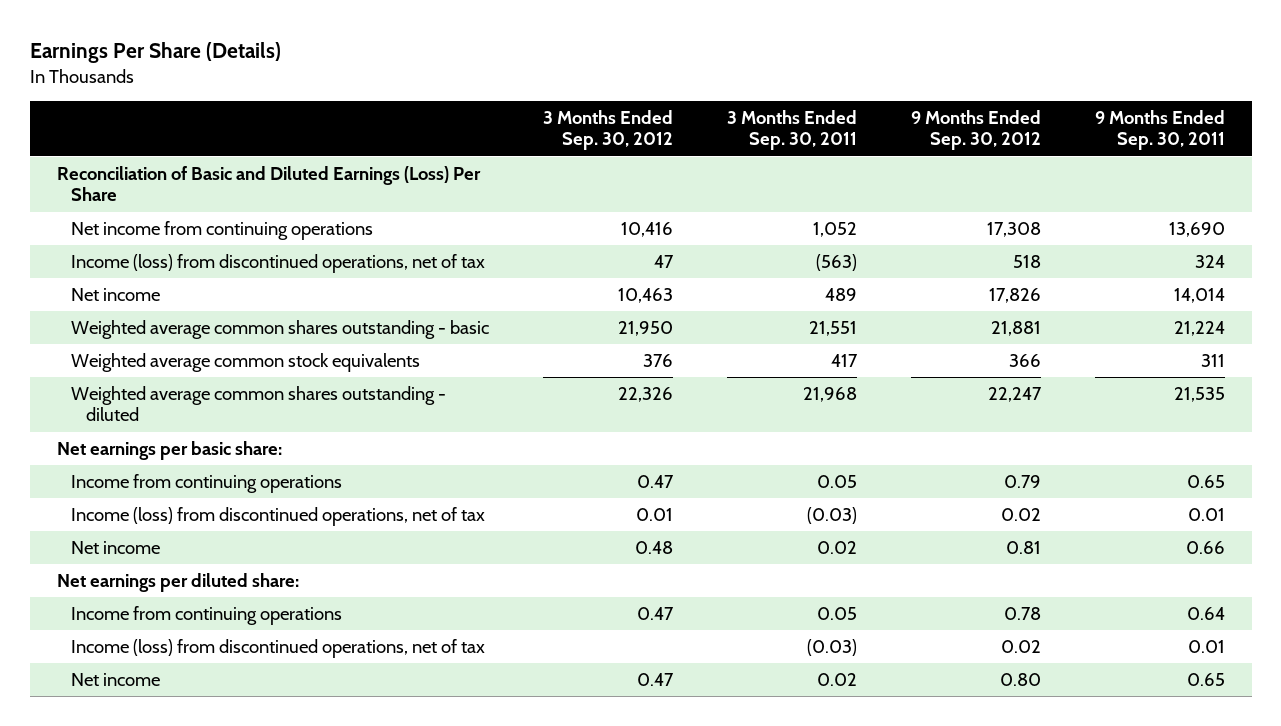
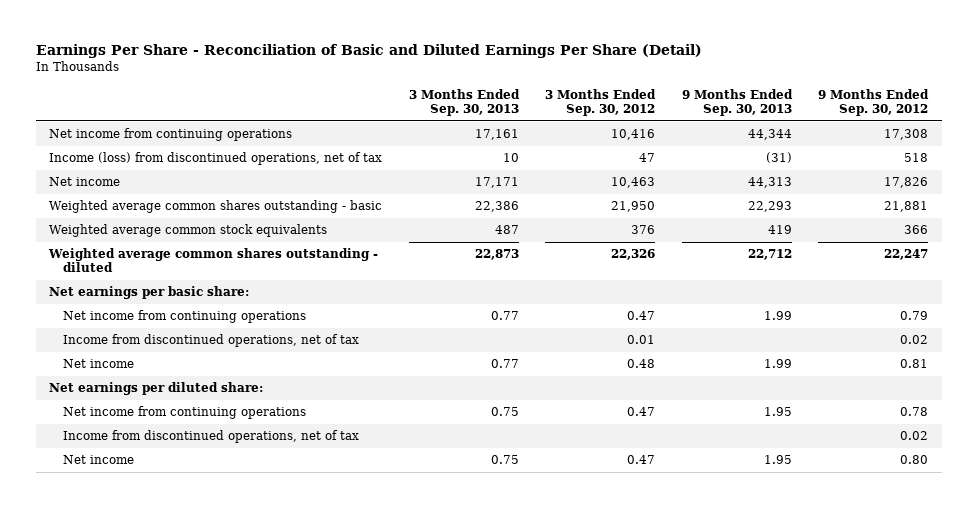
[29,42,281,64] Earnings Per Share (Details) -> [35,43,702,58] Earnings Per Share - Reconciliation of Basic and Diluted Earnings Per Share (Detail)
[726,109,857,151] 3 Months Ended Sep. 30, 2011 -> none
[1094,109,1225,151] 9 Months Ended Sep. 30, 2011 -> none
none -> [408,89,520,117] 3 Months Ended Sep. 30, 2013
none -> [681,89,793,117] 9 Months Ended Sep. 30, 2013
[56,165,481,202] Reconciliation of Basic and Diluted Earnings (Loss) Per Share -> none
[71,473,343,493] Income from continuing operations -> [62,310,306,324] Net income from continuing operations
[71,506,486,526] Income (loss) from discontinued operations, net of tax -> [62,334,359,348] Income from discontinued operations, net of tax
[71,605,343,625] Income from continuing operations -> [62,406,306,420] Net income from continuing operations
[71,638,486,658] Income (loss) from discontinued operations, net of tax -> [62,430,359,444] Income from discontinued operations, net of tax

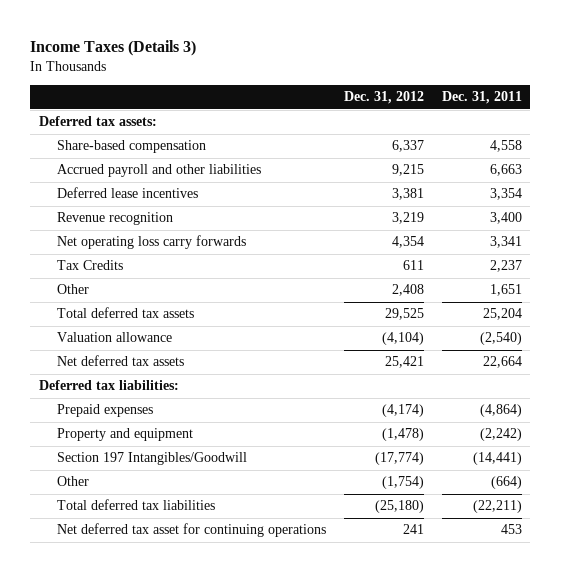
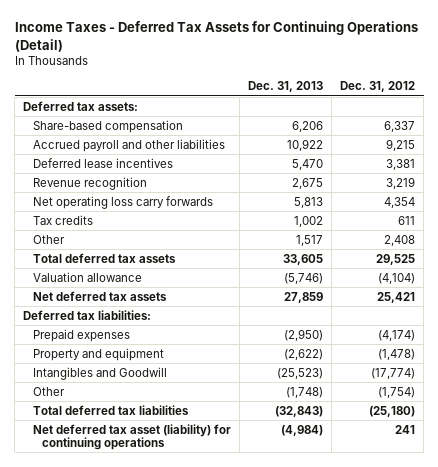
[30,40,197,57] Income Taxes (Details 3) -> [14,21,418,53] Income Taxes - Deferred Tax Assets for Continuing Operations (Detail)
[441,91,522,105] Dec. 31, 2011 -> none
none -> [247,81,323,93] Dec. 31, 2013
[56,260,123,271] Tax Credits -> [32,214,93,225] Tax credits
[56,452,247,466] Section 197 Intangibles/Goodwill -> [32,366,167,380] Intangibles and Goodwill
[56,523,326,538] Net deferred tax asset for continuing operations -> [32,423,231,451] Net deferred tax asset (liability) for continuing operations

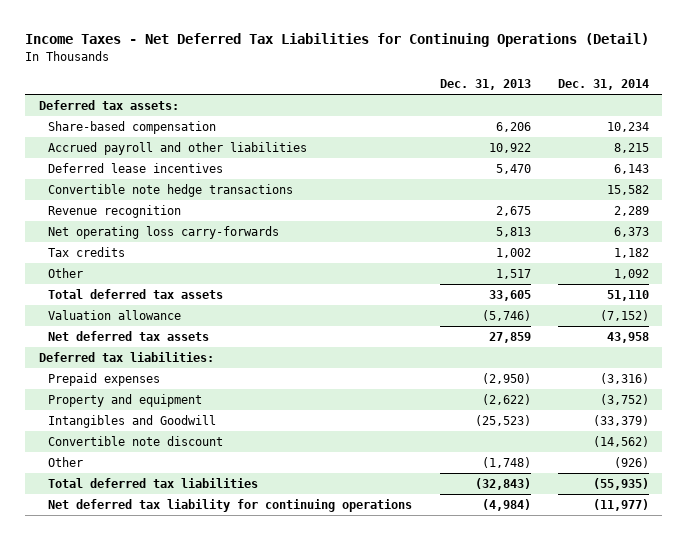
[14,21,418,53] Income Taxes - Deferred Tax Assets for Continuing Operations (Detail) -> [25,33,650,48] Income Taxes - Net Deferred Tax Liabilities for Continuing Operations (Detail)
[339,81,415,93] Dec. 31, 2012 -> none
none -> [557,78,649,90] Dec. 31, 2014
none -> [48,184,294,198] Convertible note hedge transactions
[32,195,213,209] Net operating loss carry forwards -> [48,226,280,240] Net operating loss carry-forwards
none -> [48,436,224,447] Convertible note discount
[32,423,231,451] Net deferred tax asset (liability) for continuing operations -> [48,499,413,513] Net deferred tax liability for continuing operations

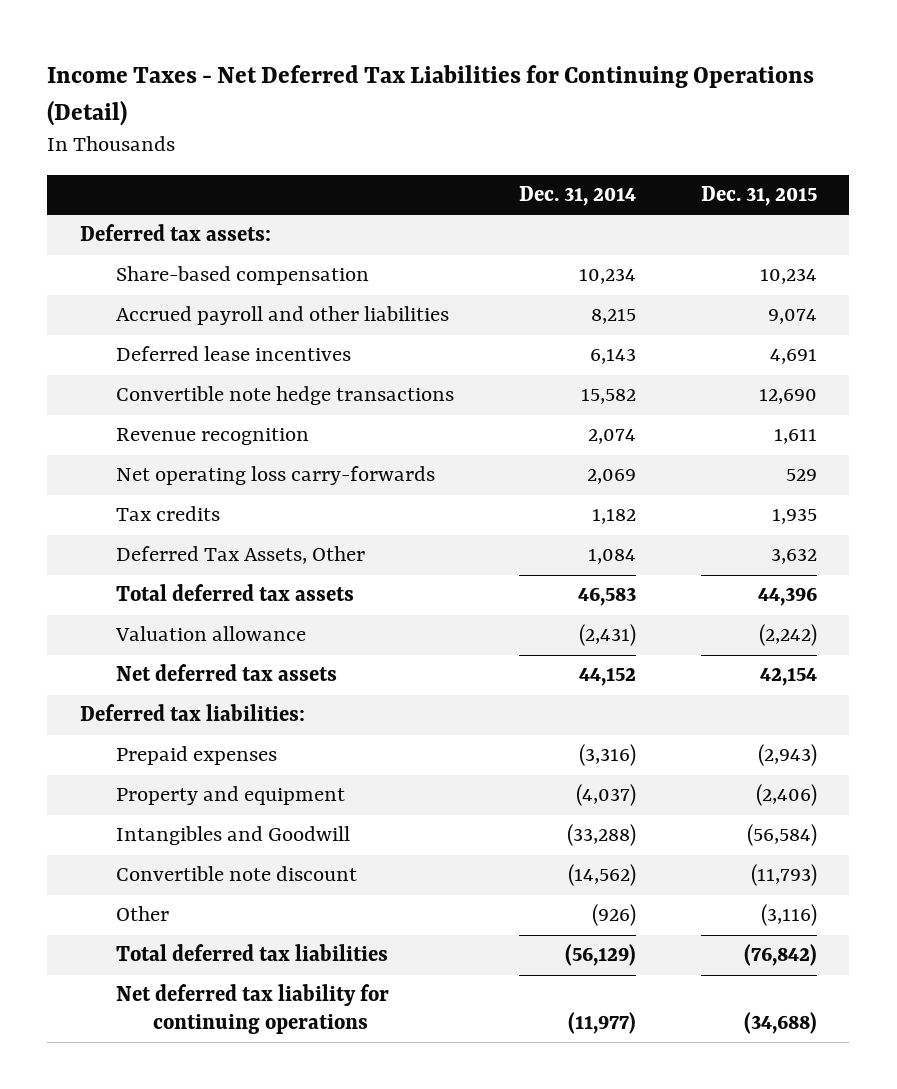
[439,78,531,90] Dec. 31, 2013 -> none
none -> [701,186,818,207] Dec. 31, 2015
[613,206,649,217] 2,289 -> [588,429,637,445] 2,074
[613,227,649,238] 6,373 -> [587,469,637,485] 2,069
[48,268,84,279] Other -> none
none -> [116,546,366,565] Deferred Tax Assets, Other
[606,290,649,302] 51,110 -> [578,587,637,607] 46,583
[599,310,649,322] (7,152) -> [579,624,637,647] (2,431)
[606,332,649,344] 43,958 -> [579,668,637,687] 44,152
[599,394,649,406] (3,752) -> [576,784,637,807] (4,037)
[592,415,649,427] (33,379) -> [567,824,637,847] (33,288)
[592,478,649,491] (55,935) -> [565,944,637,967] (56,129)

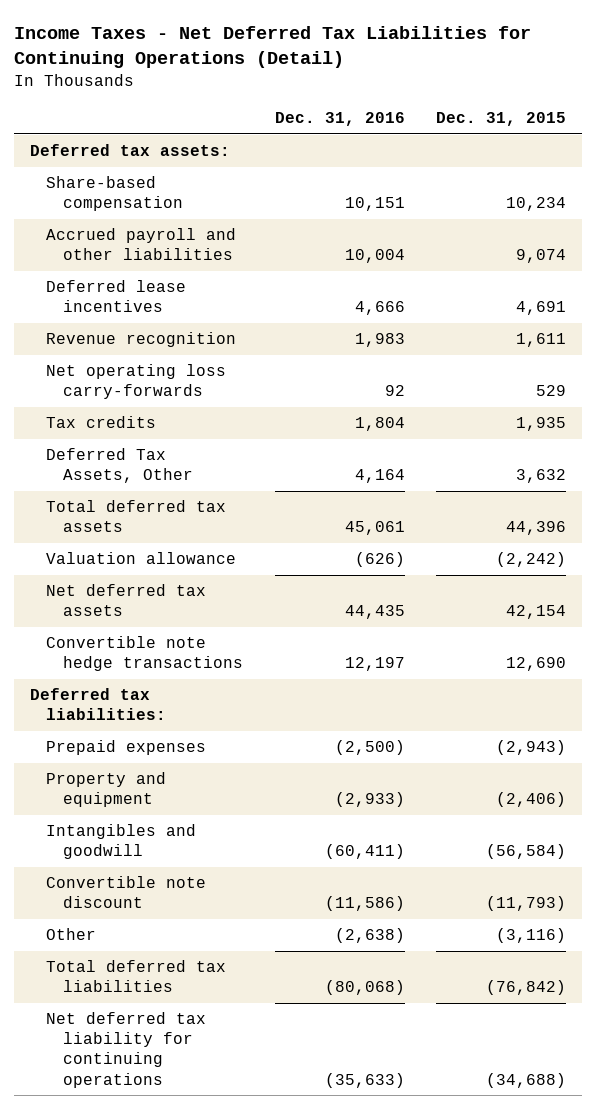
[519,186,637,207] Dec. 31, 2014 -> none
none -> [274,112,405,127] Dec. 31, 2016
[116,386,455,406] Convertible note hedge transactions -> [46,636,243,672] Convertible note hedge transactions
[116,826,351,846] Intangibles and Goodwill -> [46,824,197,860] Intangibles and goodwill

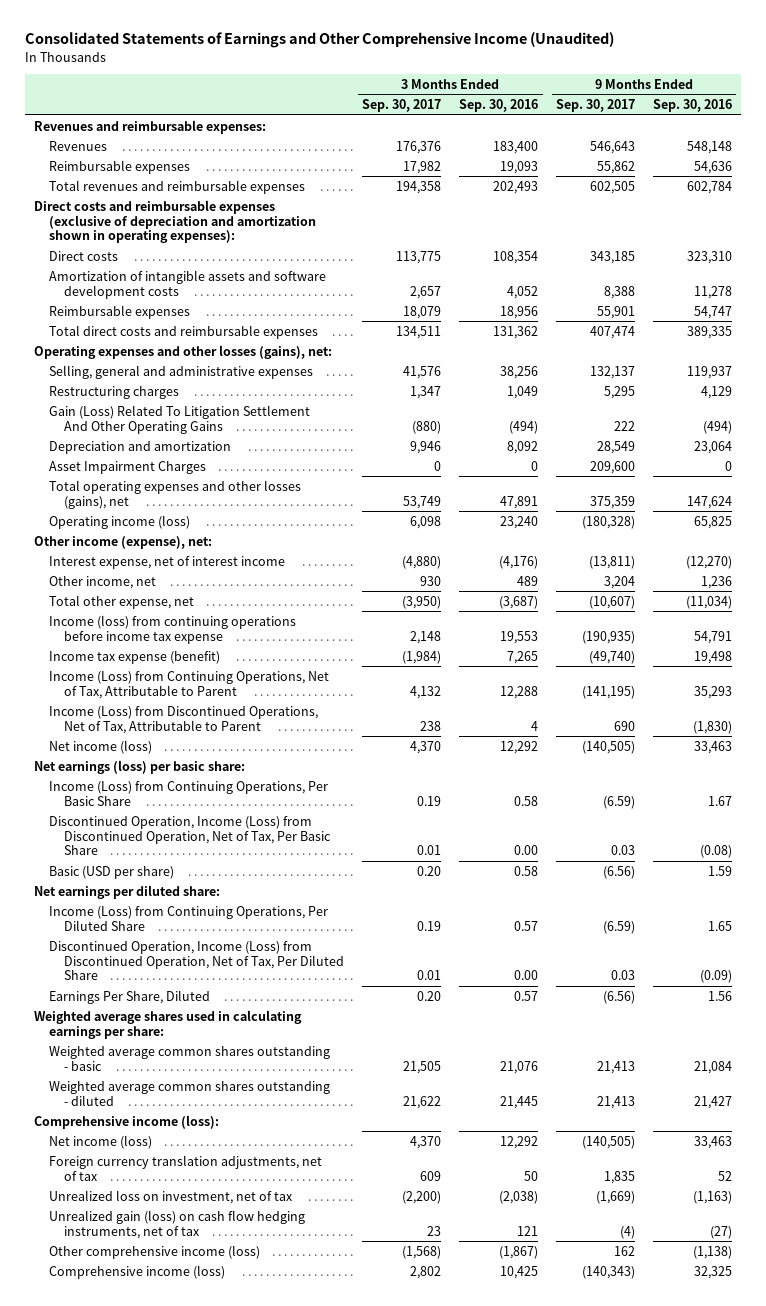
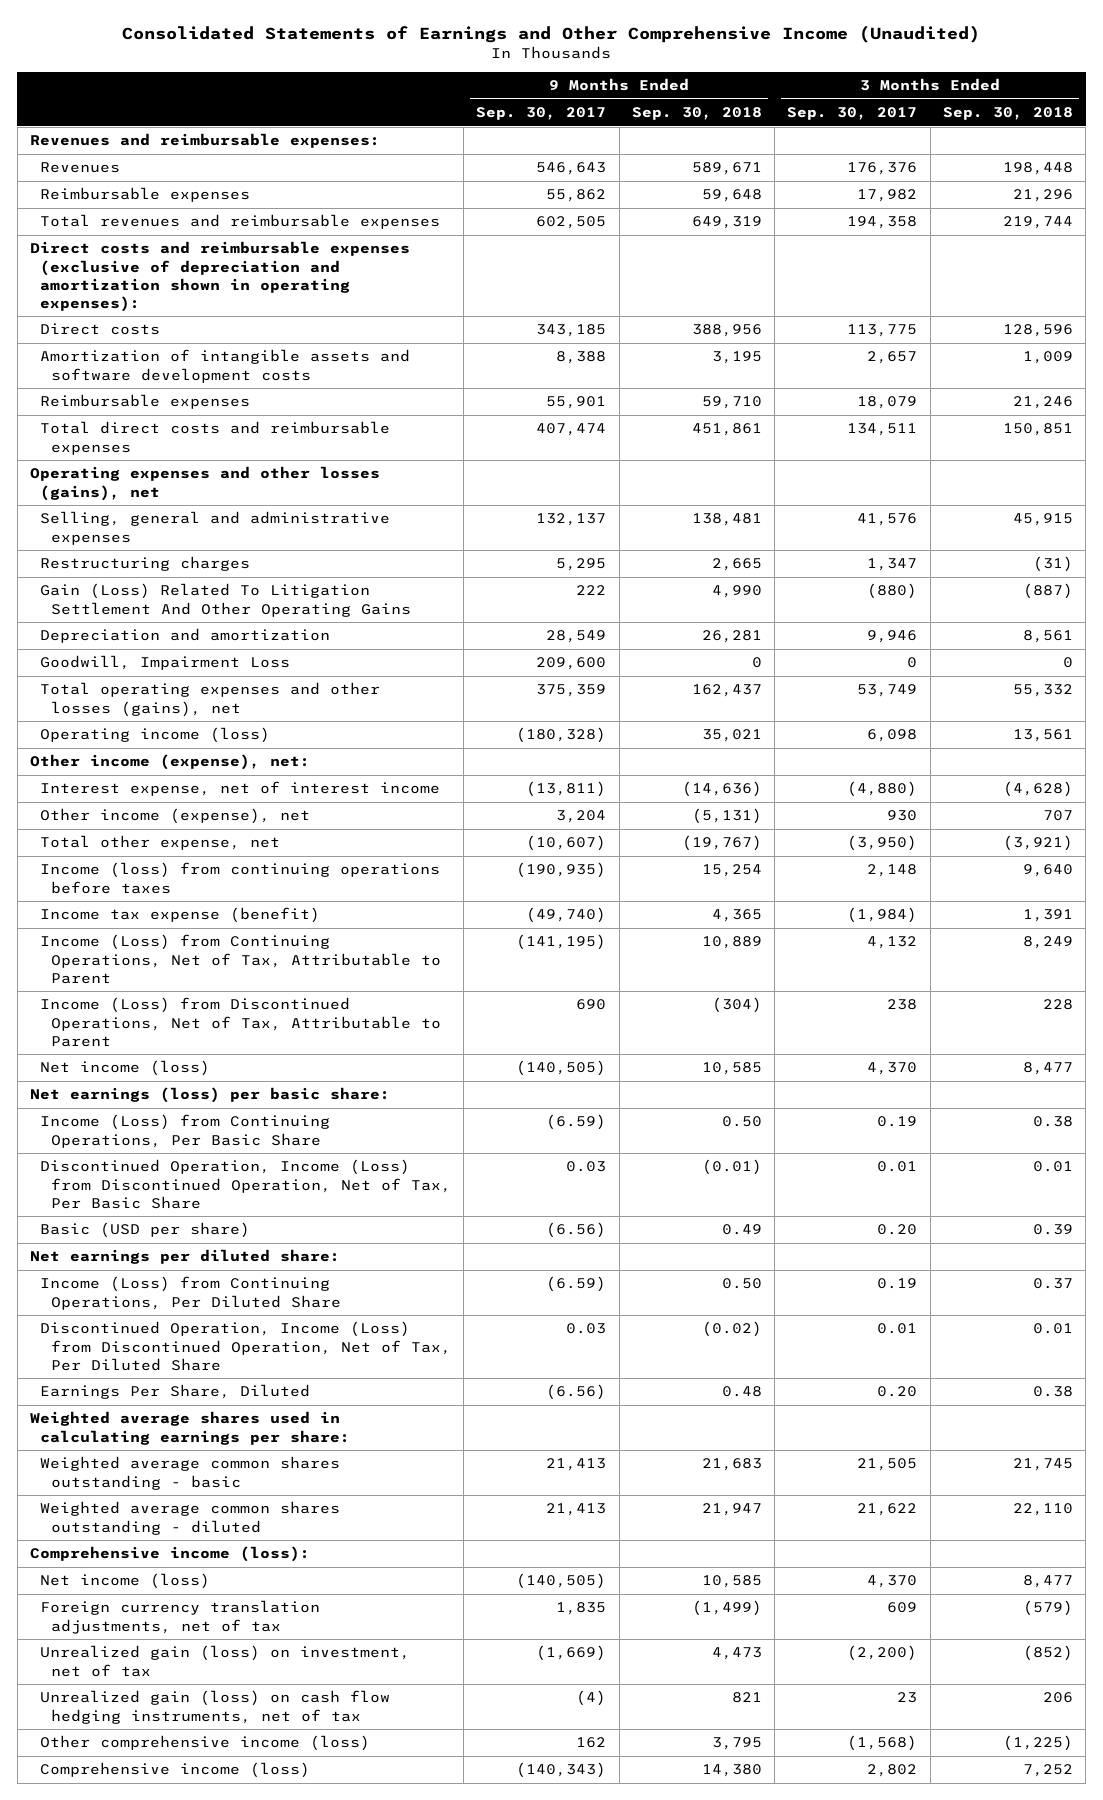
[459,99,539,113] Sep. 30, 2016 -> none
[652,99,732,113] Sep. 30, 2016 -> none
none -> [631,107,762,121] Sep. 30, 2018
none -> [942,107,1073,121] Sep. 30, 2018
[33,344,332,359] Operating expenses and other losses (gains), net: -> [30,466,381,501] Operating expenses and other losses (gains), net
[49,460,207,474] Asset Impairment Charges -> [40,655,291,671] Goodwill, Impairment Loss
[49,575,157,589] Other income, net -> [40,808,311,825] Other income (expense), net
[49,614,297,644] Income (loss) from continuing operations before income tax expense -> [40,862,441,894] Income (loss) from continuing operations before taxes
[49,1189,294,1204] Unrealized loss on investment, net of tax -> [40,1645,411,1677] Unrealized gain (loss) on investment, net of tax

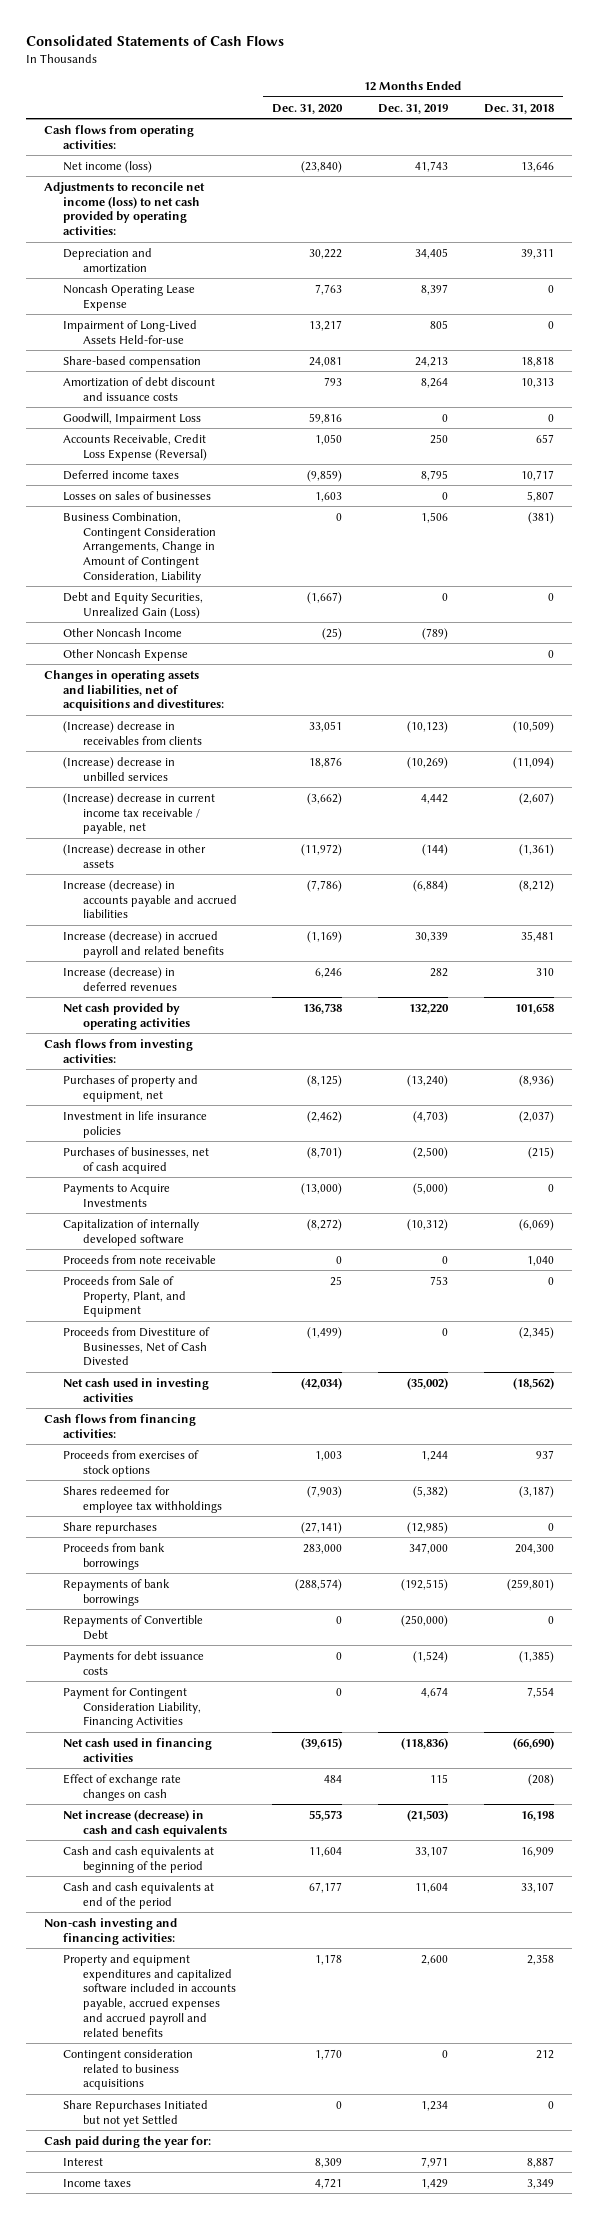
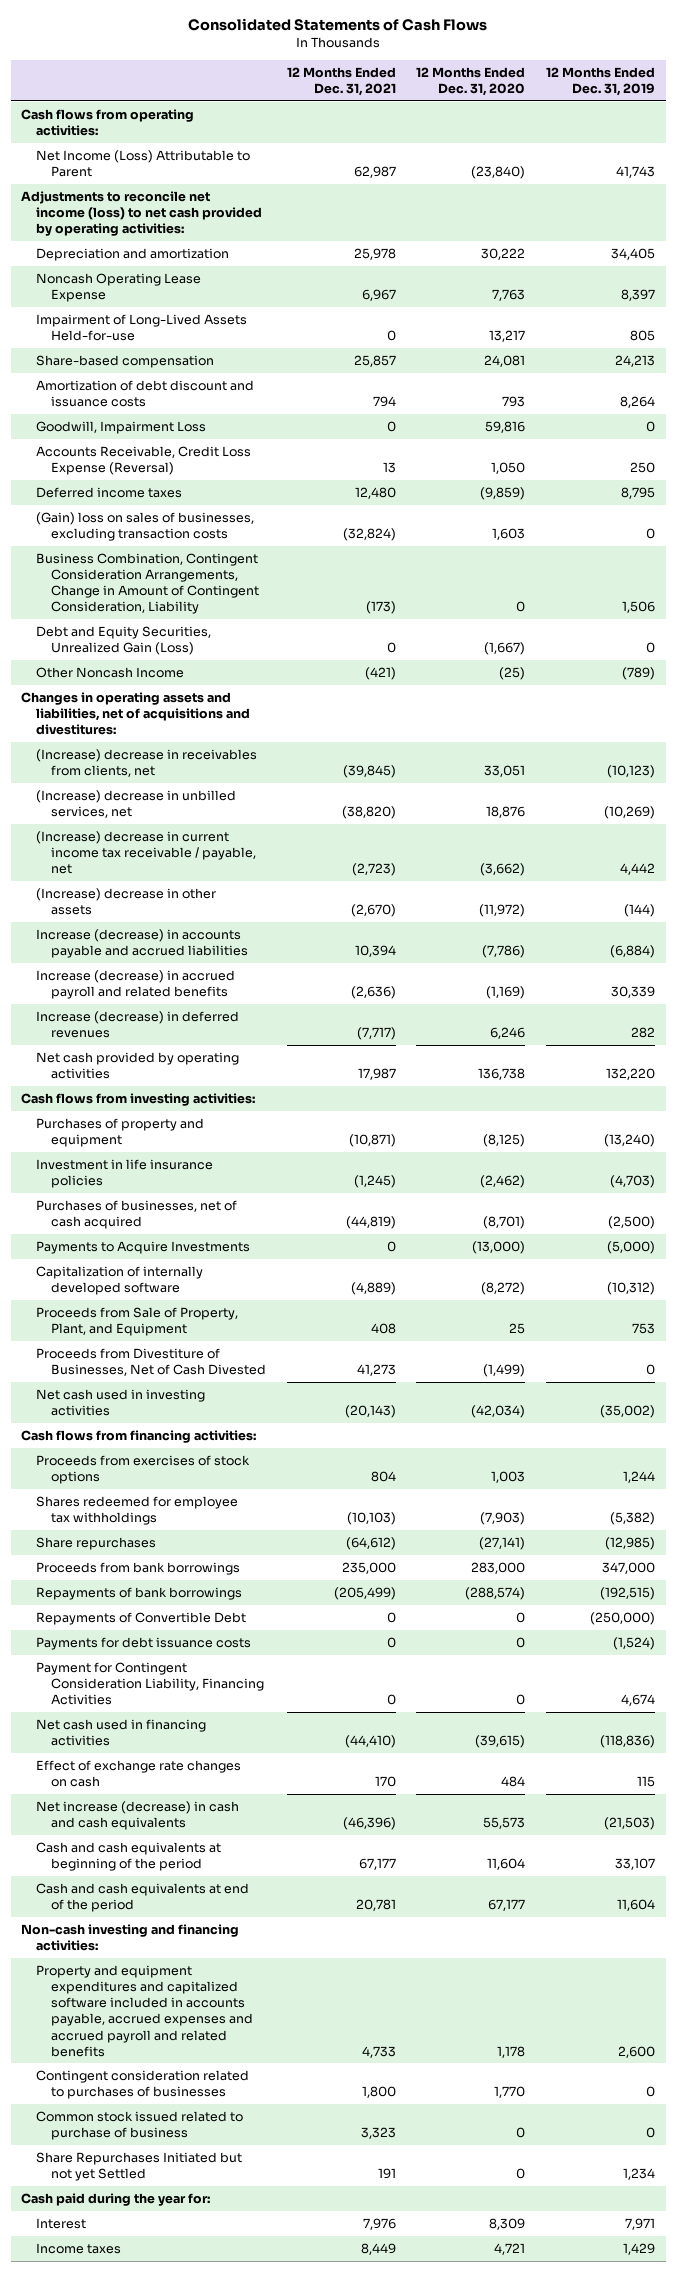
[483,103,554,114] Dec. 31, 2018 -> none
none -> [286,66,396,97] 12 Months Ended Dec. 31, 2021
[63,160,153,173] Net income (loss) -> [35,149,250,178] Net Income (Loss) Attributable to Parent
[63,490,212,501] Losses on sales of businesses -> [35,511,254,542] (Gain) loss on sales of businesses, excluding transaction costs
[63,648,189,661] Other Noncash Expense -> none
[63,720,202,745] (Increase) decrease in receivables from clients -> [35,748,257,778] (Increase) decrease in receivables from clients, net
[63,756,176,781] (Increase) decrease in unbilled services -> [35,789,236,819] (Increase) decrease in unbilled services, net
[63,1074,199,1102] Purchases of property and equipment, net -> [35,1117,204,1148] Purchases of property and equipment
[63,1254,217,1264] Proceeds from note receivable -> none
[63,2048,194,2091] Contingent consideration related to business acquisitions -> [35,2069,249,2100] Contingent consideration related to purchases of businesses
none -> [35,2110,243,2141] Common stock issued related to purchase of business

